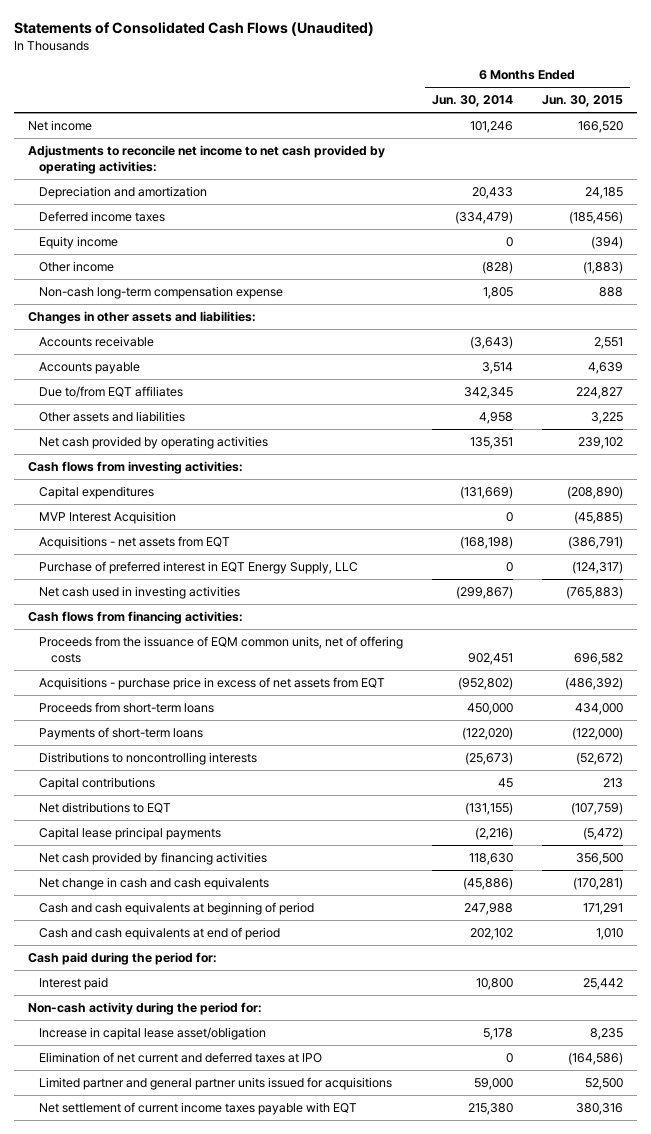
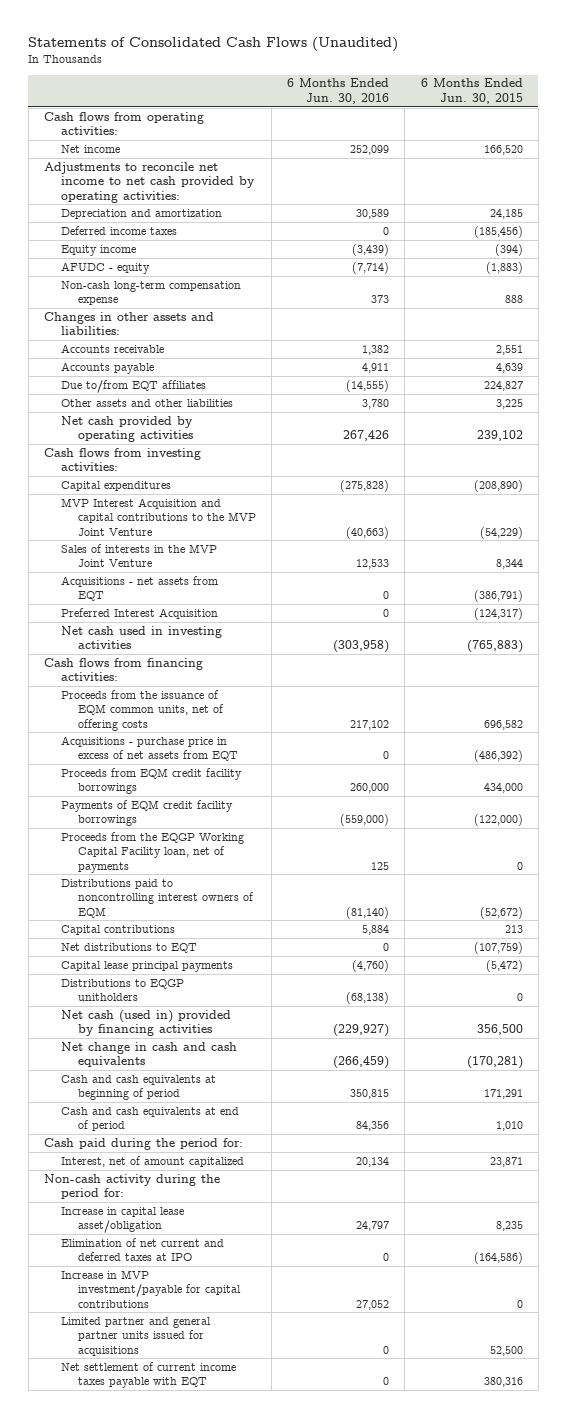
[431,95,513,108] Jun. 30, 2014 -> none
none -> [287,78,390,104] 6 Months Ended Jun. 30, 2016
none -> [43,111,204,136] Cash flows from operating activities:
[39,260,115,272] Other income -> [60,261,150,274] AFUDC - equity
[39,410,186,422] Other assets and liabilities -> [60,398,233,407] Other assets and other liabilities
[39,510,177,524] MVP Interest Acquisition -> none
none -> [60,497,256,536] MVP Interest Acquisition and capital contributions to the MVP Joint Venture
none -> [60,543,217,568] Sales of interests in the MVP Joint Venture
[39,560,359,574] Purchase of preferred interest in EQT Energy Supply, LLC -> [60,607,218,619] Preferred Interest Acquisition
[39,701,215,713] Proceeds from short-term loans -> [60,767,242,795] Proceeds from EQM credit facility borrowings
[39,726,204,740] Payments of short-term loans -> [60,799,233,827] Payments of EQM credit facility borrowings
none -> [60,831,244,873] Proceeds from the EQGP Working Capital Facility loan, net of payments
[39,751,258,765] Distributions to noncontrolling interests -> [60,878,254,918] Distributions paid to noncontrolling interest owners of EQM
none -> [60,978,184,1002] Distributions to EQGP unitholders
[39,851,268,865] Net cash provided by financing activities -> [60,1009,231,1037] Net cash (used in) provided by financing activities
[39,976,109,990] Interest paid -> none
none -> [60,1155,244,1167] Interest, net of amount capitalized
none -> [60,1269,241,1308] Increase in MVP investment/payable for capital contributions

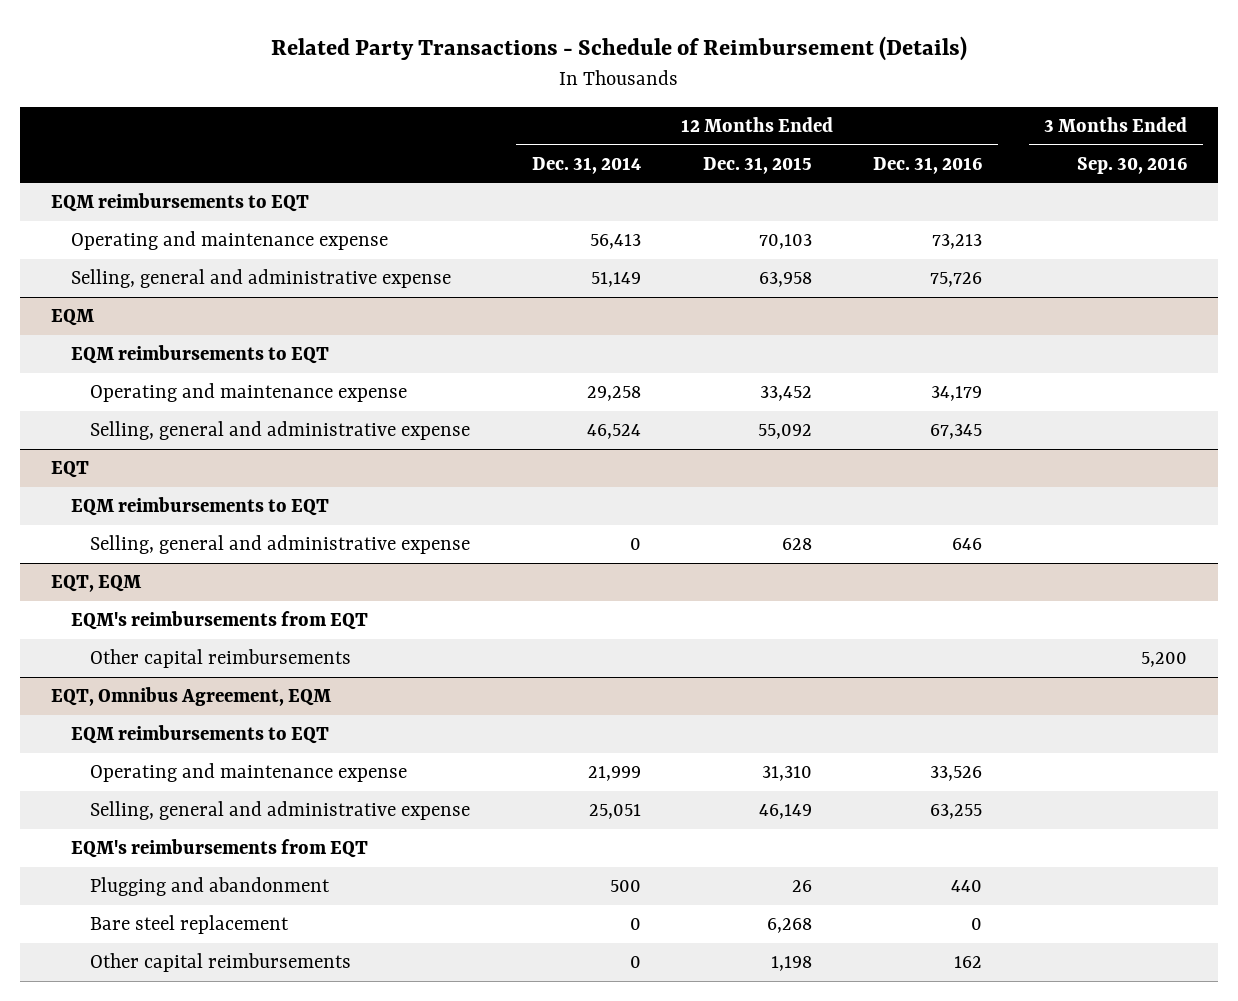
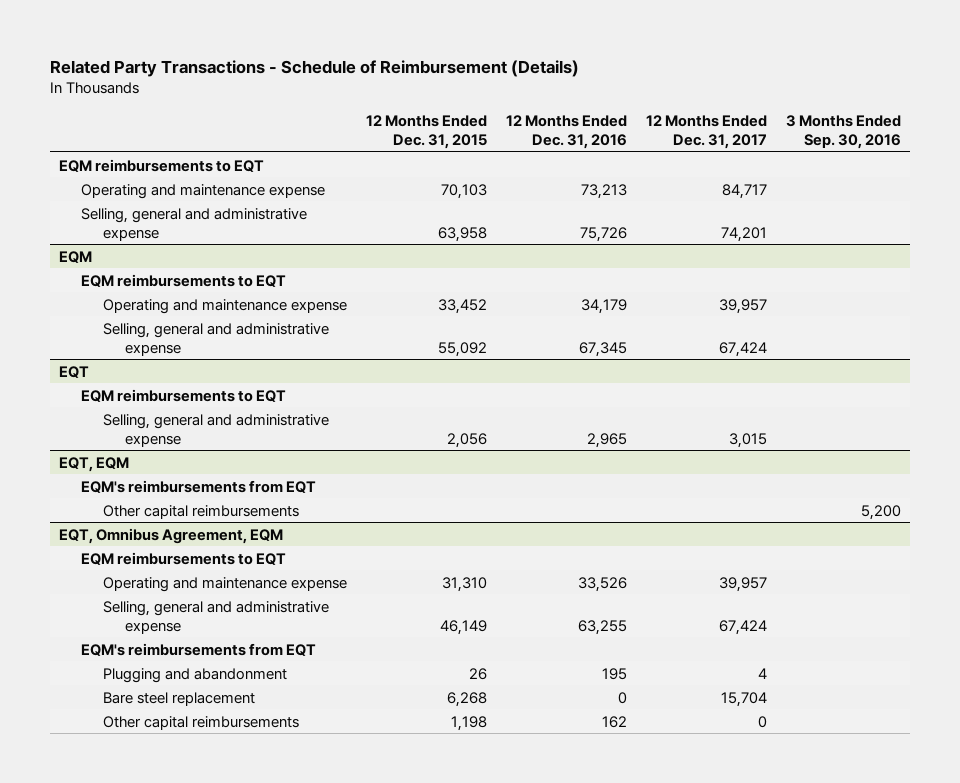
[531,156,641,174] Dec. 31, 2014 -> none
none -> [645,114,767,149] 12 Months Ended Dec. 31, 2017
[781,538,812,551] 628 -> [446,432,487,448] 2,056
[952,538,983,551] 646 -> [586,432,627,448] 2,965
[951,880,983,893] 440 -> [601,667,627,680] 195

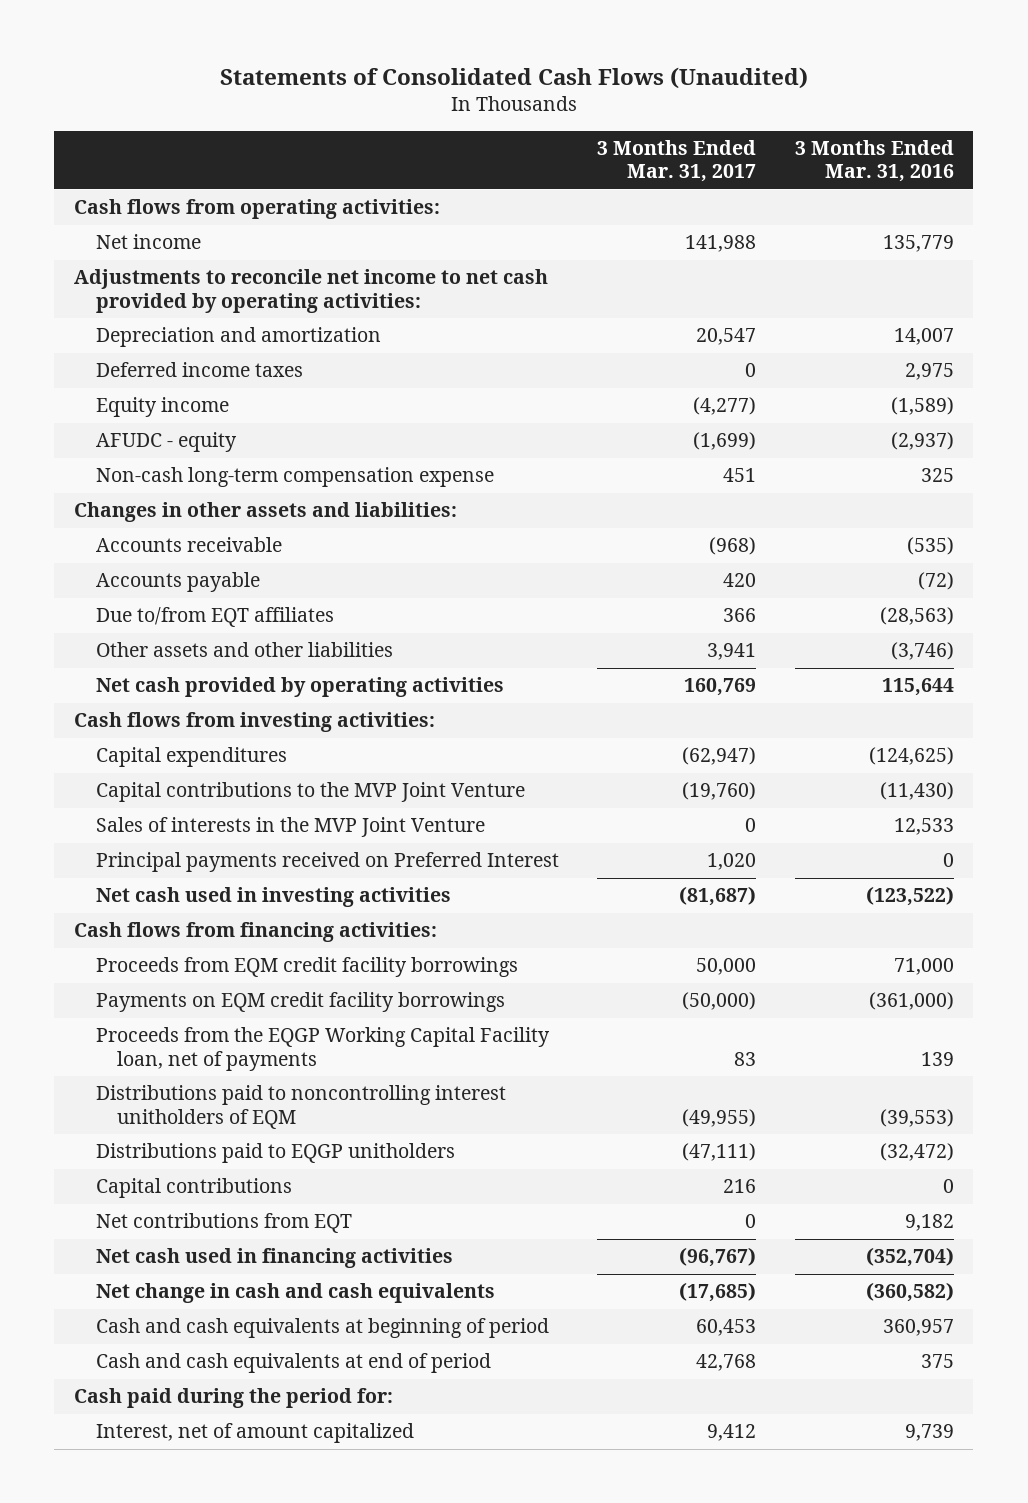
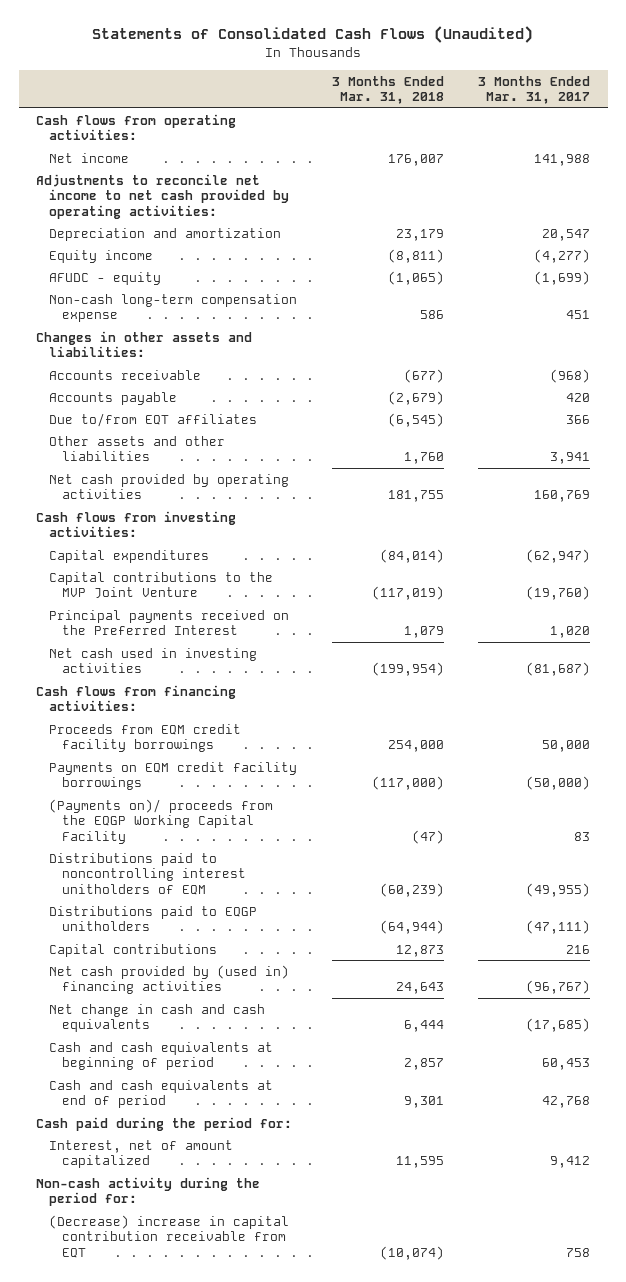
[794,140,954,183] 3 Months Ended Mar. 31, 2016 -> none
none -> [331,75,444,105] 3 Months Ended Mar. 31, 2018
[95,362,303,378] Deferred income taxes -> none
[95,817,485,838] Sales of interests in the MVP Joint Venture -> none
[95,852,559,873] Principal payments received on Preferred Interest -> [48,609,289,636] Principal payments received on the Preferred Interest
[95,1027,550,1071] Proceeds from the EQGP Working Capital Facility loan, net of payments -> [48,798,273,844] (Payments on)/ proceeds from the EQGP Working Capital Facility
[95,1213,352,1234] Net contributions from EQT -> none
[95,1248,453,1269] Net cash used in financing activities -> [48,964,289,995] Net cash provided by (used in) financing activities
none -> [36,1176,261,1207] Non-cash activity during the period for:
none -> [48,1214,289,1258] (Decrease) increase in capital contribution receivable from EQT

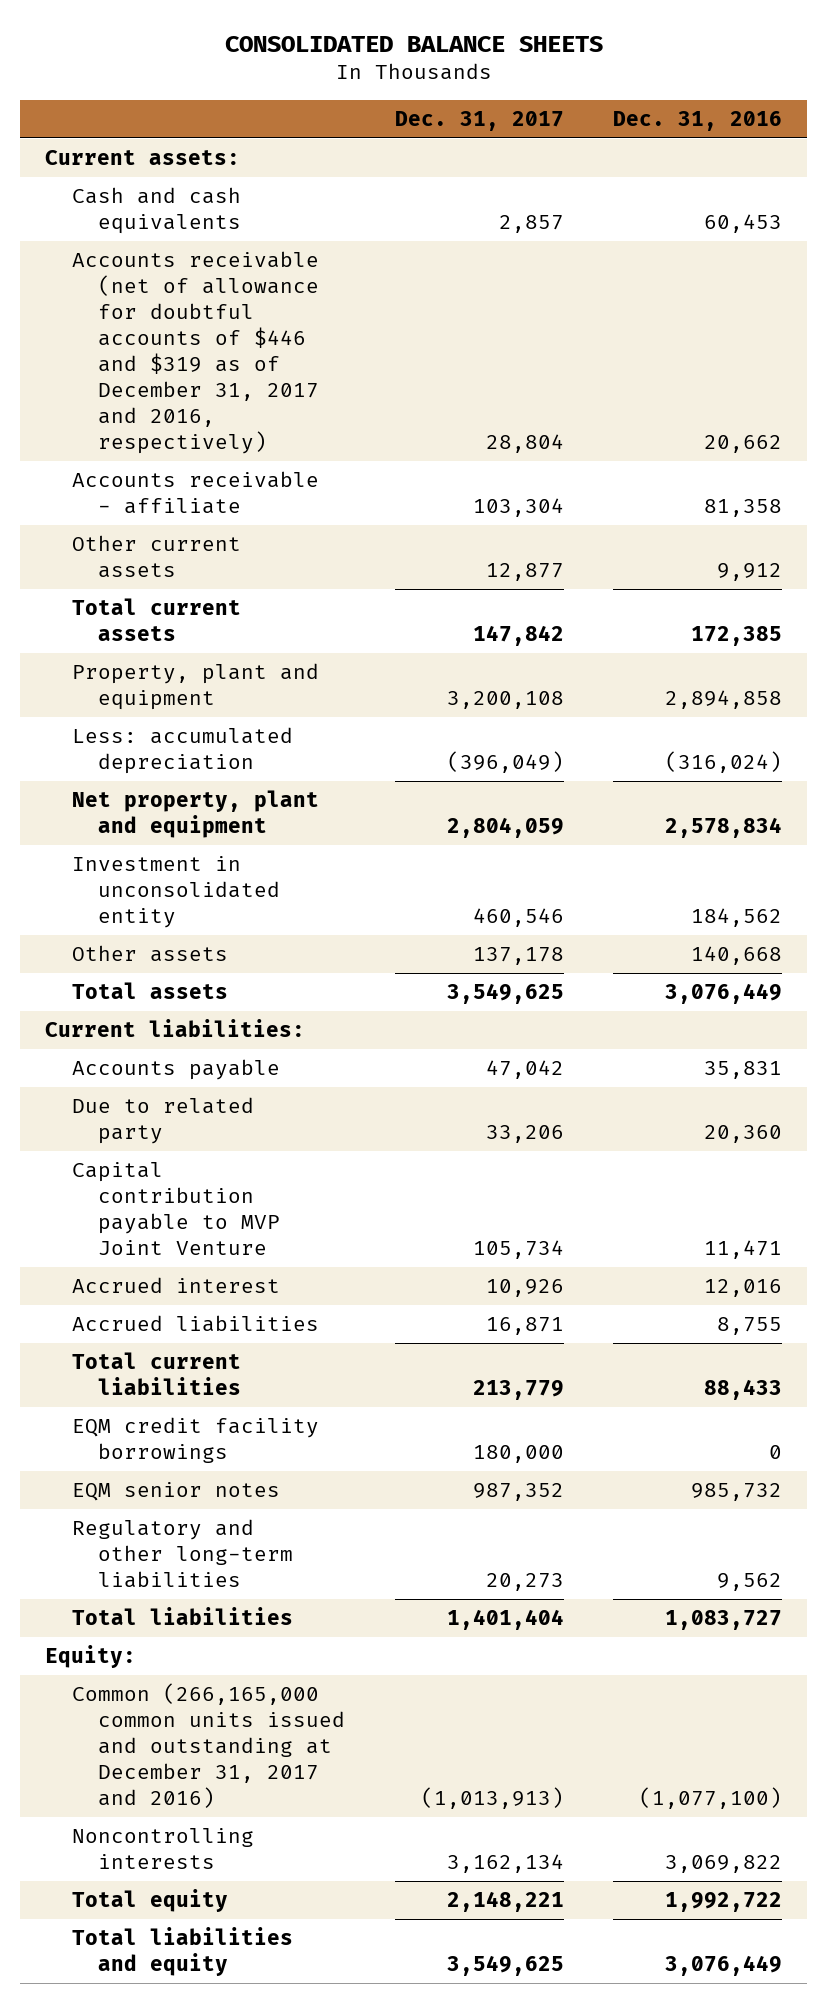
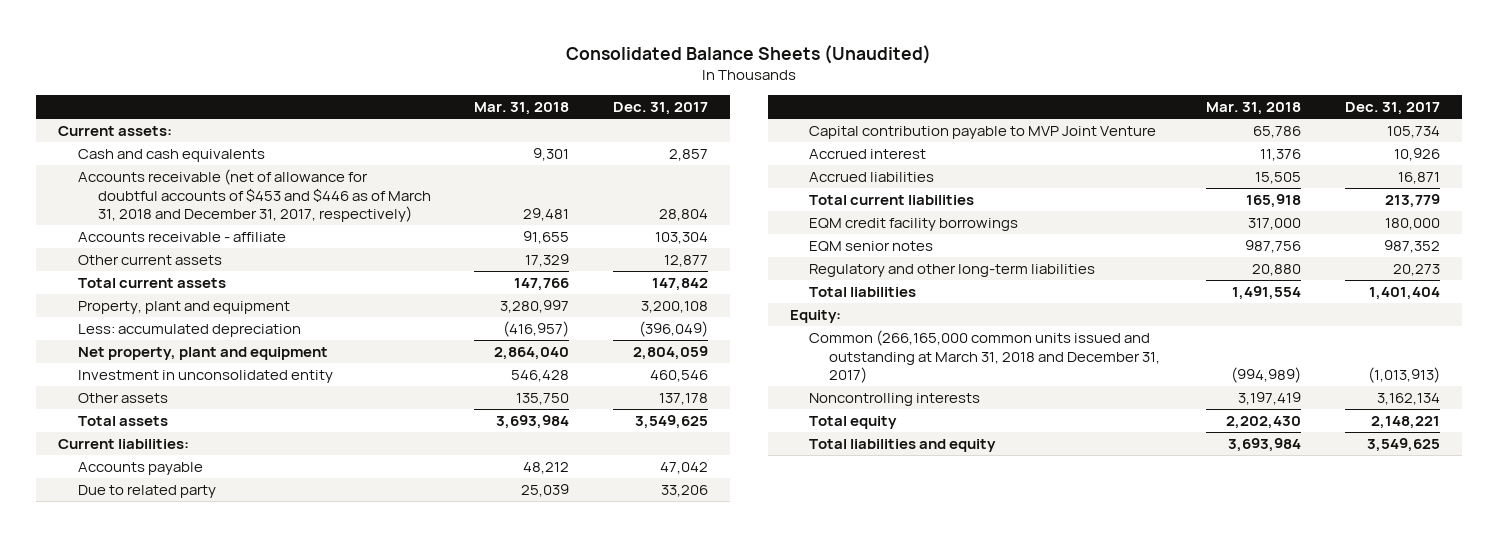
[224,35,603,52] CONSOLIDATED BALANCE SHEETS -> [566,44,932,64] Consolidated Balance Sheets (Unaudited)
[613,110,783,131] Dec. 31, 2016 -> none
none -> [474,102,570,116] Mar. 31, 2018
[71,251,319,454] Accounts receivable (net of allowance for doubtful accounts of $446 and $319 as of December 31, 2017 and 2016, respectively) -> [77,168,431,223] Accounts receivable (net of allowance for doubtful accounts of $453 and $446 as of March 31, 2018 and December 31, 2017, respectively)
[71,1683,345,1809] Common (266,165,000 common units issued and outstanding at December 31, 2017 and 2016) -> [809,329,1161,384] Common (266,165,000 common units issued and outstanding at March 31, 2018 and December 31, 2017)

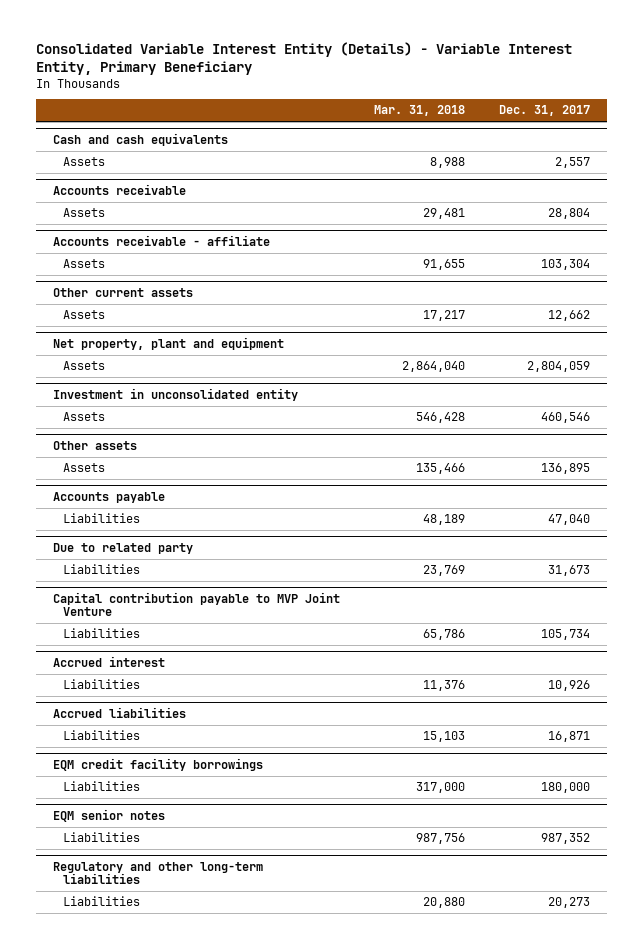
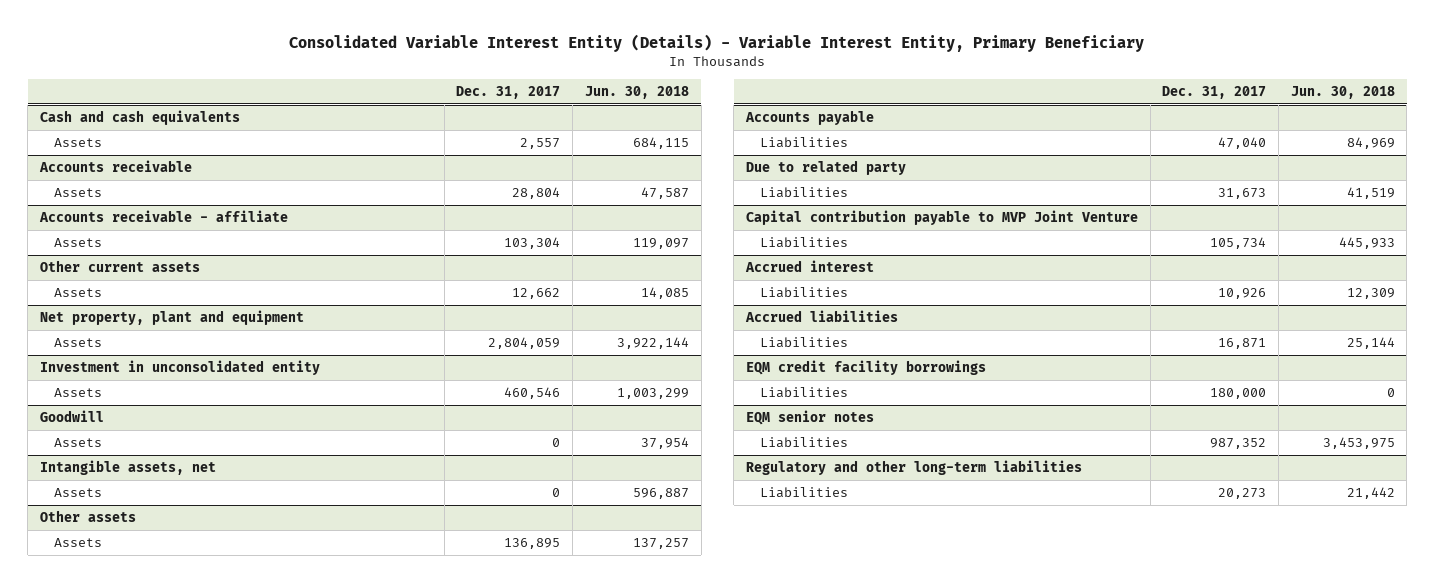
[373,105,465,117] Mar. 31, 2018 -> none
none -> [584,86,689,100] Jun. 30, 2018
none -> [40,409,105,422] Goodwill
none -> [54,437,103,447] Assets
none -> [40,459,217,475] Intangible assets, net
none -> [54,487,103,497] Assets

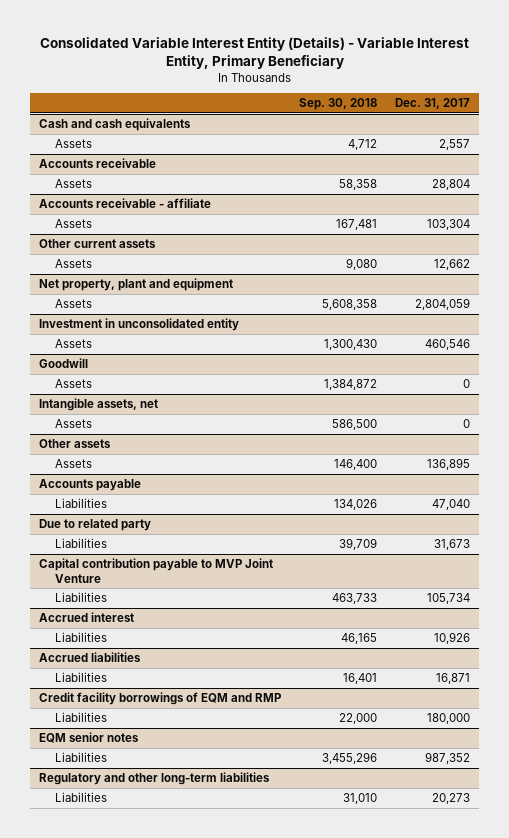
[584,86,689,100] Jun. 30, 2018 -> none
none -> [299,98,378,111] Sep. 30, 2018
[746,359,987,375] EQM credit facility borrowings -> [39,692,282,706] Credit facility borrowings of EQM and RMP

